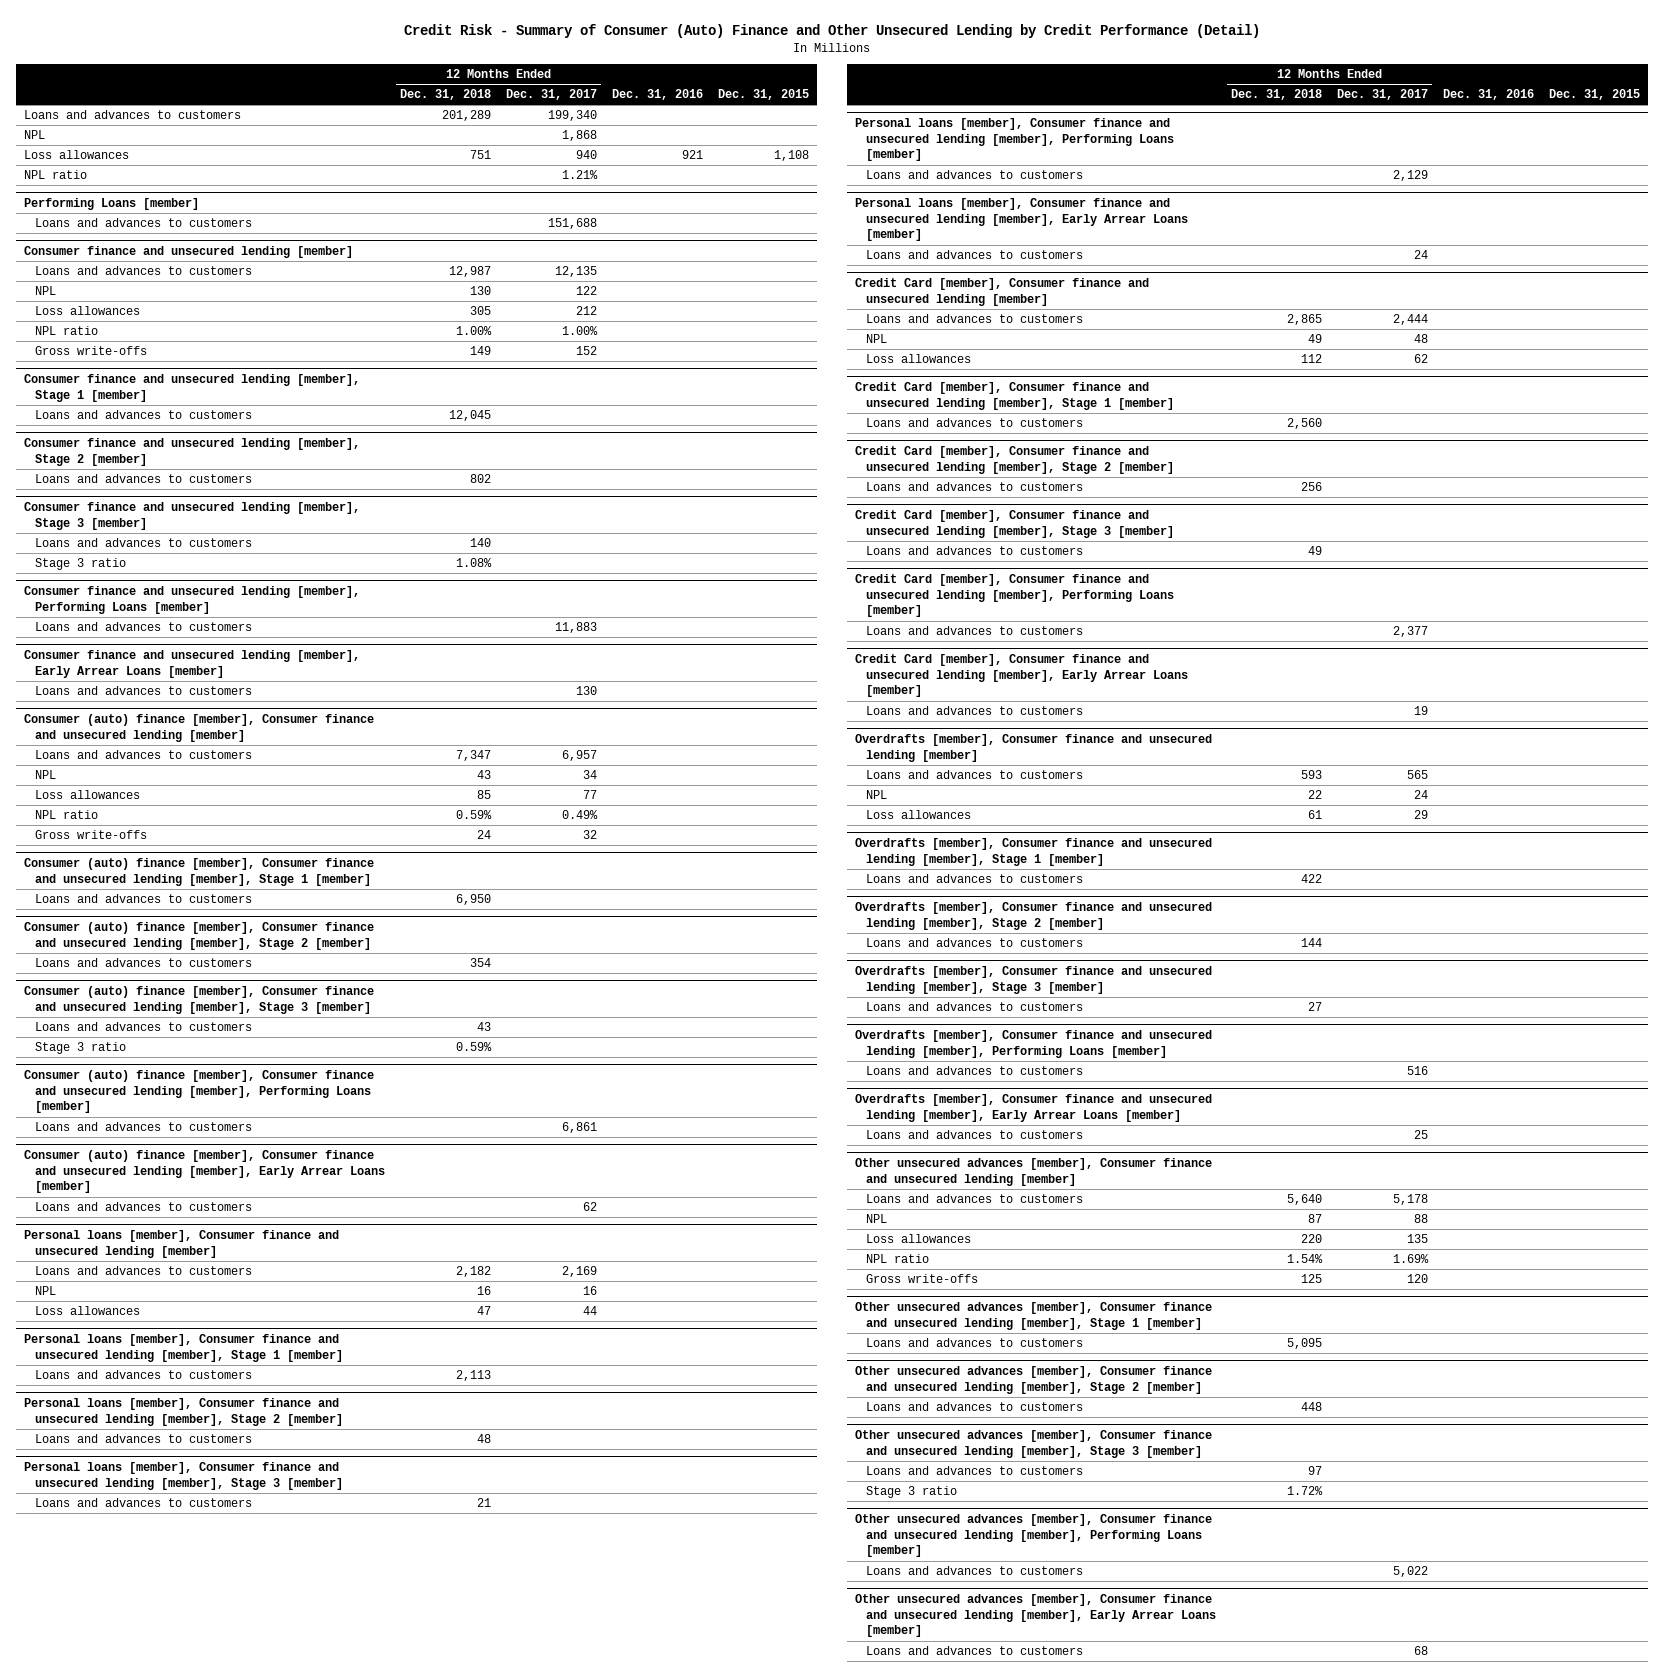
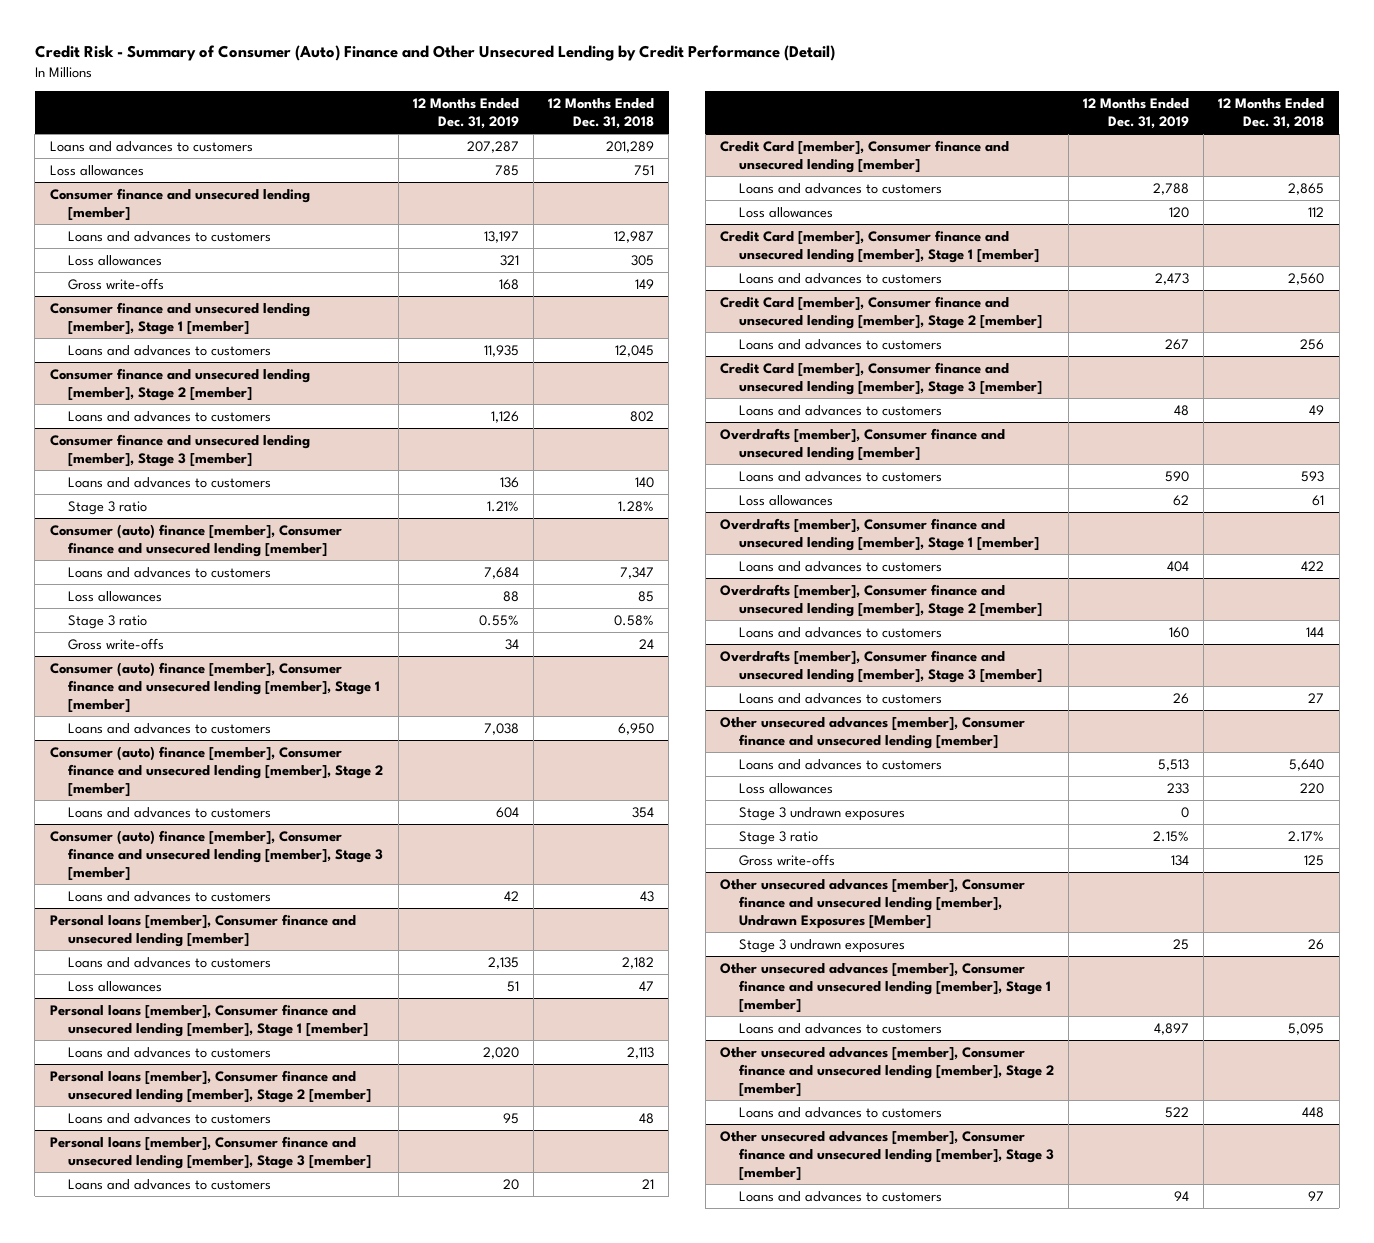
[506,89,598,101] Dec. 31, 2017 -> none
[612,89,704,101] Dec. 31, 2016 -> none
[718,89,810,101] Dec. 31, 2015 -> none
none -> [412,98,519,130] 12 Months Ended Dec. 31, 2019
[23,130,45,140] NPL -> none
[23,170,87,180] NPL ratio -> none
[23,197,199,210] Performing Loans [member] -> none
[35,218,253,228] Loans and advances to customers -> none
[35,286,57,296] NPL -> none
[35,326,99,336] NPL ratio -> none
[23,585,360,614] Consumer finance and unsecured lending [member], Performing Loans [member] -> none
[35,622,253,632] Loans and advances to customers -> none
[23,649,360,678] Consumer finance and unsecured lending [member], Early Arrear Loans [member] -> none
[35,686,253,696] Loans and advances to customers -> none
[456,558,493,568] 1.08% -> [618,500,655,512] 1.28%
[35,770,57,780] NPL -> none
[35,810,99,820] NPL ratio -> none
none -> [68,614,148,629] Stage 3 ratio
[35,1042,127,1055] Stage 3 ratio -> none
[23,1069,374,1114] Consumer (auto) finance [member], Consumer finance and unsecured lending [member], Performing Loans [member] -> none
[35,1122,253,1132] Loans and advances to customers -> none
[23,1149,386,1194] Consumer (auto) finance [member], Consumer finance and unsecured lending [member], Early Arrear Loans [member] -> none
[35,1202,253,1212] Loans and advances to customers -> none
[35,1286,57,1296] NPL -> none
[854,117,1175,162] Personal loans [member], Consumer finance and unsecured lending [member], Performing Loans [member] -> none
[866,170,1084,180] Loans and advances to customers -> none
[854,197,1189,242] Personal loans [member], Consumer finance and unsecured lending [member], Early Arrear Loans [member] -> none
[866,250,1084,260] Loans and advances to customers -> none
[866,334,888,344] NPL -> none
[854,573,1175,618] Credit Card [member], Consumer finance and unsecured lending [member], Performing Loans [member] -> none
[866,626,1084,636] Loans and advances to customers -> none
[854,653,1189,698] Credit Card [member], Consumer finance and unsecured lending [member], Early Arrear Loans [member] -> none
[866,706,1084,716] Loans and advances to customers -> none
[866,790,888,800] NPL -> none
[854,1029,1212,1058] Overdrafts [member], Consumer finance and unsecured lending [member], Performing Loans [member] -> none
[866,1066,1084,1076] Loans and advances to customers -> none
[854,1093,1212,1122] Overdrafts [member], Consumer finance and unsecured lending [member], Early Arrear Loans [member] -> none
[866,1130,1084,1140] Loans and advances to customers -> none
[866,1214,888,1224] NPL -> none
[866,1254,930,1264] NPL ratio -> none
none -> [738,806,905,821] Stage 3 undrawn exposures
none -> [738,830,818,845] Stage 3 ratio
none -> [719,878,1025,929] Other unsecured advances [member], Consumer finance and unsecured lending [member], Undrawn Exposures [Member]
none -> [738,938,905,953] Stage 3 undrawn exposures
[866,1486,958,1499] Stage 3 ratio -> none
[854,1513,1212,1558] Other unsecured advances [member], Consumer finance and unsecured lending [member], Performing Loans [member] -> none
[866,1566,1084,1576] Loans and advances to customers -> none
[854,1593,1217,1638] Other unsecured advances [member], Consumer finance and unsecured lending [member], Early Arrear Loans [member] -> none
[866,1646,1084,1656] Loans and advances to customers -> none

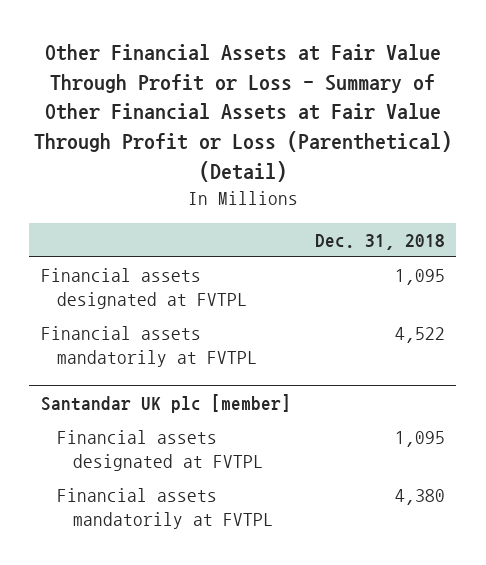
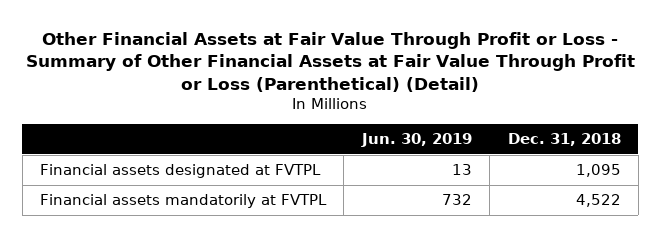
none -> [360,133,472,148] Jun. 30, 2019
[41,393,292,413] Santandar UK plc [member] -> none
[56,430,263,471] Financial assets designated at FVTPL -> none
[56,488,273,529] Financial assets mandatorily at FVTPL -> none

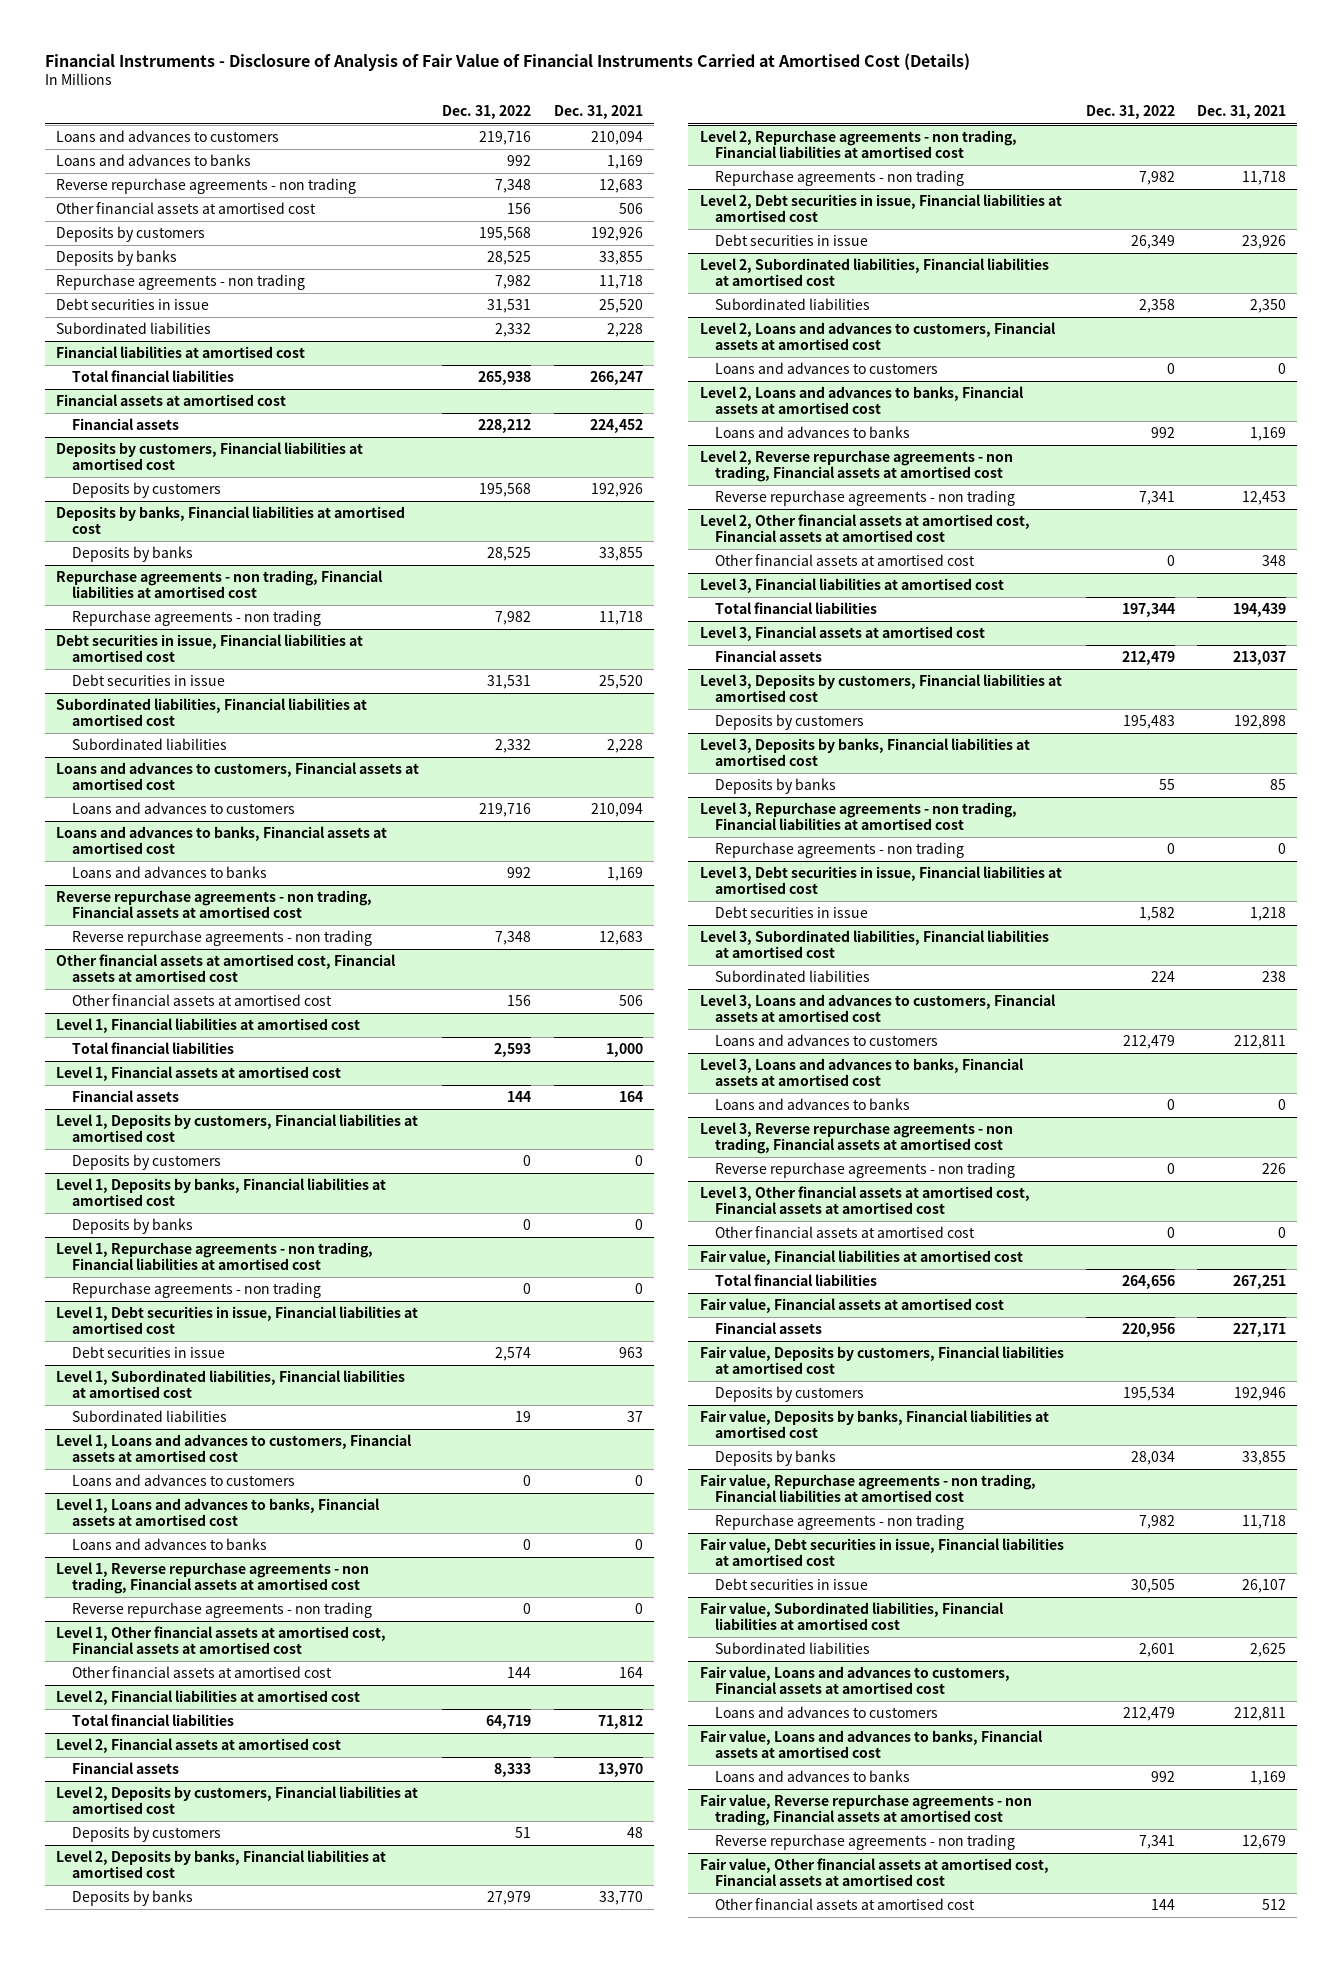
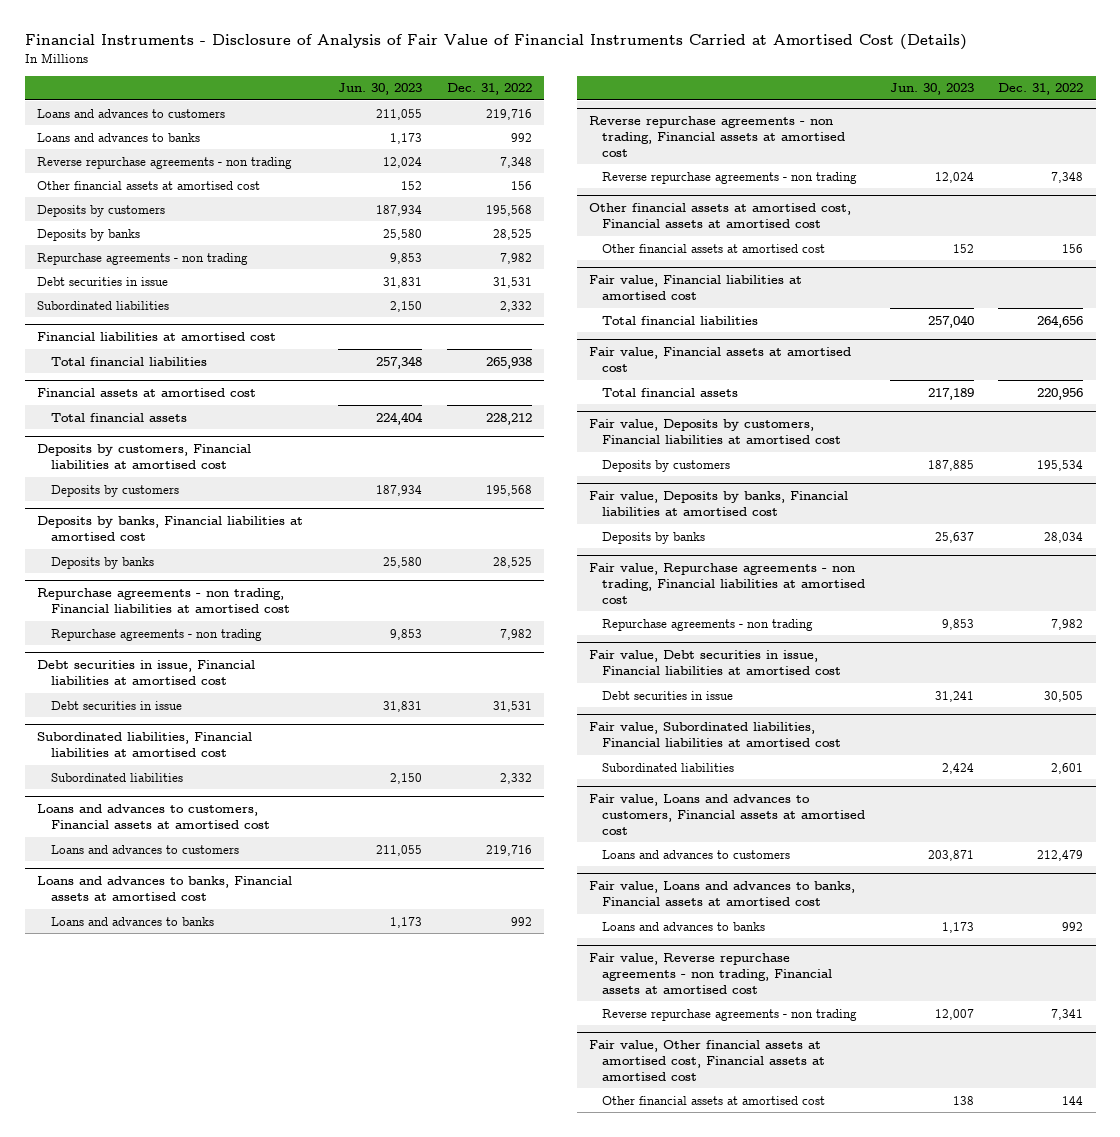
[553,105,643,120] Dec. 31, 2021 -> none
none -> [338,83,423,96] Jun. 30, 2023
[71,418,179,431] Financial assets -> [50,412,187,422] Total financial assets
[56,1018,361,1034] Level 1, Financial liabilities at amortised cost -> none
[71,1042,234,1055] Total financial liabilities -> none
[56,1066,342,1082] Level 1, Financial assets at amortised cost -> none
[71,1090,179,1103] Financial assets -> none
[56,1114,419,1143] Level 1, Deposits by customers, Financial liabilities at amortised cost -> none
[71,1154,221,1171] Deposits by customers -> none
[56,1178,387,1207] Level 1, Deposits by banks, Financial liabilities at amortised cost -> none
[71,1218,193,1235] Deposits by banks -> none
[56,1242,374,1271] Level 1, Repurchase agreements - non trading, Financial liabilities at amortised cost -> none
[71,1282,321,1299] Repurchase agreements - non trading -> none
[56,1306,419,1335] Level 1, Debt securities in issue, Financial liabilities at amortised cost -> none
[71,1346,225,1359] Debt securities in issue -> none
[56,1370,406,1399] Level 1, Subordinated liabilities, Financial liabilities at amortised cost -> none
[71,1410,227,1423] Subordinated liabilities -> none
[56,1434,413,1463] Level 1, Loans and advances to customers, Financial assets at amortised cost -> none
[71,1474,295,1487] Loans and advances to customers -> none
[56,1498,381,1527] Level 1, Loans and advances to banks, Financial assets at amortised cost -> none
[71,1538,267,1551] Loans and advances to banks -> none
[56,1562,370,1595] Level 1, Reverse repurchase agreements - non trading, Financial assets at amortised cost -> none
[71,1602,372,1619] Reverse repurchase agreements - non trading -> none
[56,1626,387,1655] Level 1, Other financial assets at amortised cost, Financial assets at amortised cost -> none
[71,1666,332,1679] Other financial assets at amortised cost -> none
[56,1690,361,1706] Level 2, Financial liabilities at amortised cost -> none
[71,1714,234,1727] Total financial liabilities -> none
[56,1738,342,1754] Level 2, Financial assets at amortised cost -> none
[71,1762,179,1775] Financial assets -> none
[56,1786,419,1815] Level 2, Deposits by customers, Financial liabilities at amortised cost -> none
[71,1826,221,1843] Deposits by customers -> none
[56,1850,387,1879] Level 2, Deposits by banks, Financial liabilities at amortised cost -> none
[71,1890,193,1907] Deposits by banks -> none
[699,130,1017,159] Level 2, Repurchase agreements - non trading, Financial liabilities at amortised cost -> none
[715,170,965,187] Repurchase agreements - non trading -> none
[699,194,1062,223] Level 2, Debt securities in issue, Financial liabilities at amortised cost -> none
[715,234,869,247] Debt securities in issue -> none
[699,258,1049,287] Level 2, Subordinated liabilities, Financial liabilities at amortised cost -> none
[715,298,871,311] Subordinated liabilities -> none
[699,322,1056,351] Level 2, Loans and advances to customers, Financial assets at amortised cost -> none
[715,362,939,375] Loans and advances to customers -> none
[699,386,1024,415] Level 2, Loans and advances to banks, Financial assets at amortised cost -> none
[715,426,911,439] Loans and advances to banks -> none
[699,450,1013,483] Level 2, Reverse repurchase agreements - non trading, Financial assets at amortised cost -> none
[715,490,1016,507] Reverse repurchase agreements - non trading -> none
[699,514,1030,543] Level 2, Other financial assets at amortised cost, Financial assets at amortised cost -> none
[715,554,976,567] Other financial assets at amortised cost -> none
[699,578,1004,594] Level 3, Financial liabilities at amortised cost -> none
[715,602,878,615] Total financial liabilities -> none
[699,626,985,642] Level 3, Financial assets at amortised cost -> none
[715,650,823,663] Financial assets -> none
[699,674,1062,703] Level 3, Deposits by customers, Financial liabilities at amortised cost -> none
[715,714,865,731] Deposits by customers -> none
[699,738,1030,767] Level 3, Deposits by banks, Financial liabilities at amortised cost -> none
[715,778,837,795] Deposits by banks -> none
[699,802,1017,831] Level 3, Repurchase agreements - non trading, Financial liabilities at amortised cost -> none
[715,842,965,859] Repurchase agreements - non trading -> none
[699,866,1062,895] Level 3, Debt securities in issue, Financial liabilities at amortised cost -> none
[715,906,869,919] Debt securities in issue -> none
[699,930,1049,959] Level 3, Subordinated liabilities, Financial liabilities at amortised cost -> none
[715,970,871,983] Subordinated liabilities -> none
[699,994,1056,1023] Level 3, Loans and advances to customers, Financial assets at amortised cost -> none
[715,1034,939,1047] Loans and advances to customers -> none
[699,1058,1024,1087] Level 3, Loans and advances to banks, Financial assets at amortised cost -> none
[715,1098,911,1111] Loans and advances to banks -> none
[699,1122,1013,1155] Level 3, Reverse repurchase agreements - non trading, Financial assets at amortised cost -> none
[715,1162,1016,1179] Reverse repurchase agreements - non trading -> none
[699,1186,1030,1215] Level 3, Other financial assets at amortised cost, Financial assets at amortised cost -> none
[715,1226,976,1239] Other financial assets at amortised cost -> none
[715,1322,823,1335] Financial assets -> [602,387,739,397] Total financial assets

